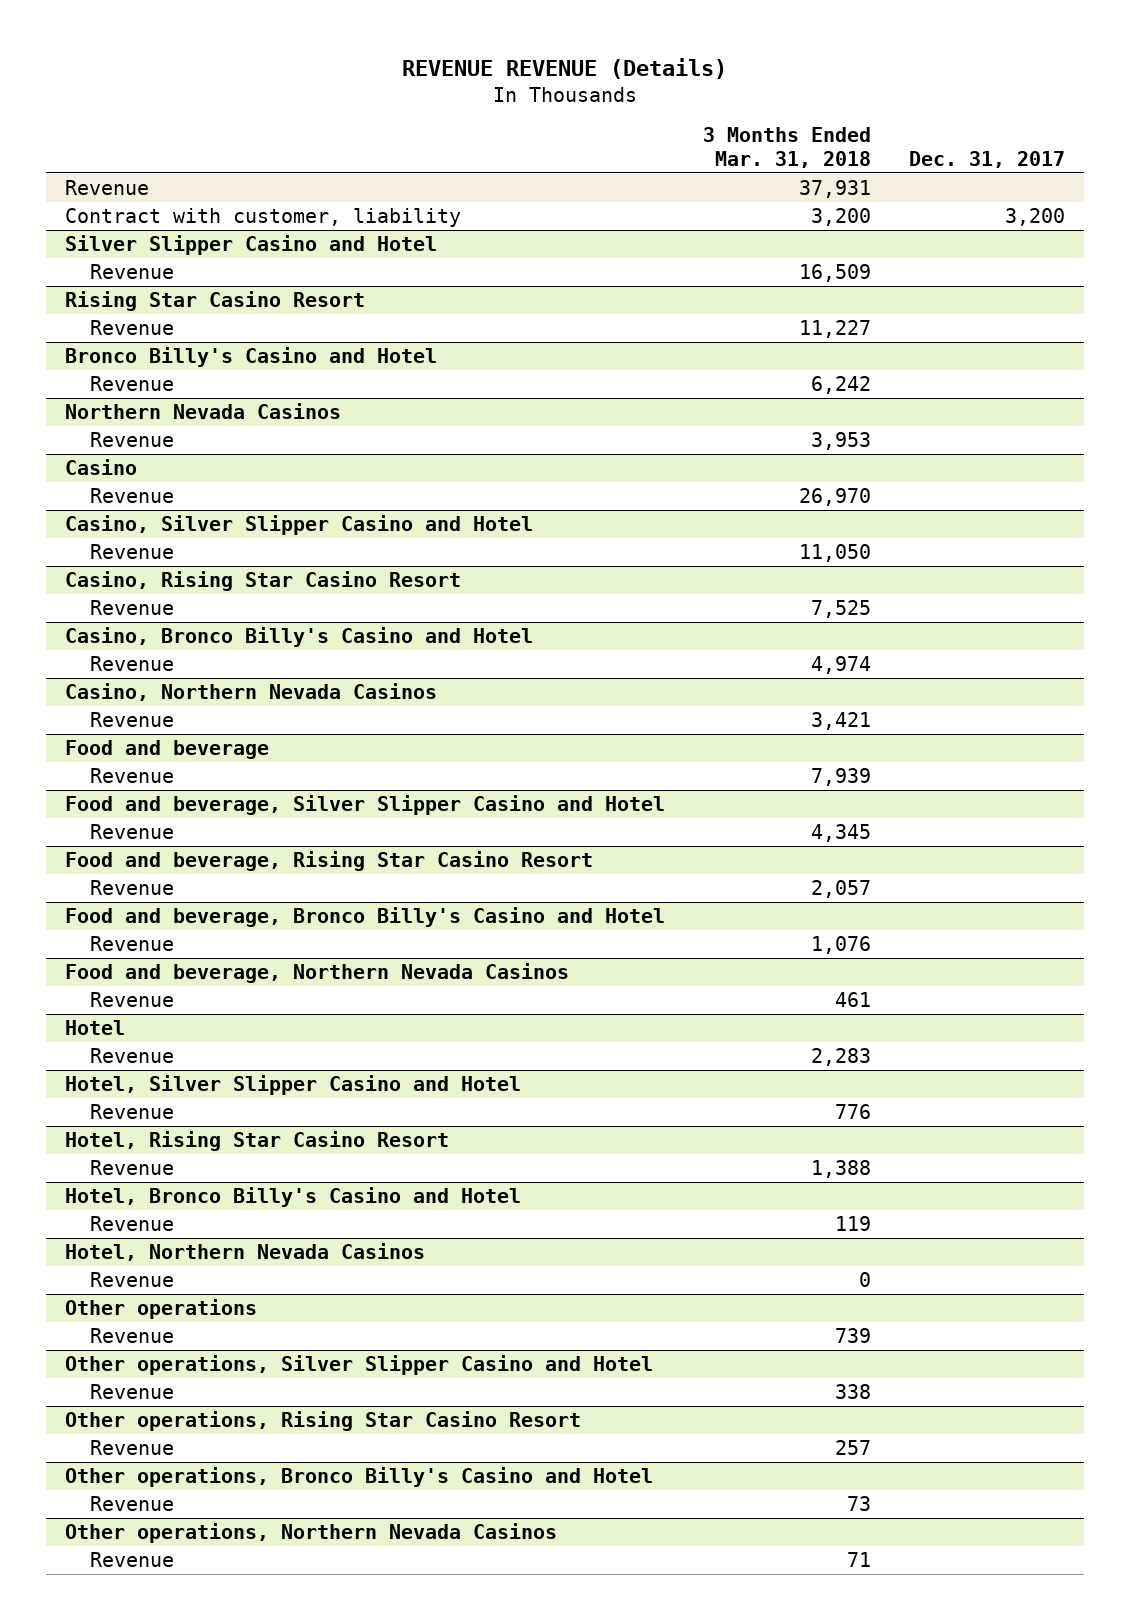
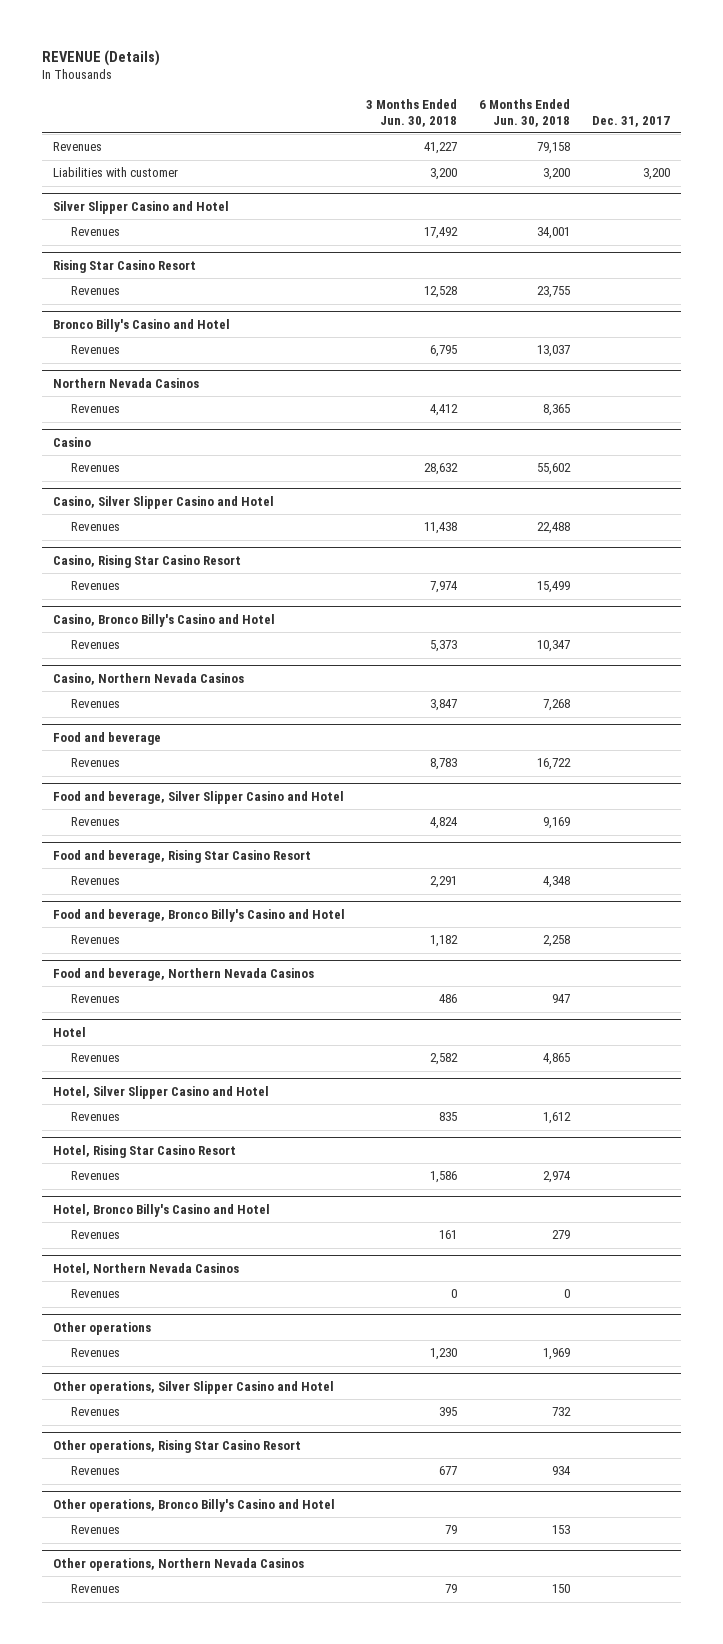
[402,57,728,79] REVENUE REVENUE (Details) -> [41,49,160,66] REVENUE (Details)
[703,127,872,168] 3 Months Ended Mar. 31, 2018 -> none
none -> [366,98,458,127] 3 Months Ended Jun. 30, 2018
none -> [479,98,571,127] 6 Months Ended Jun. 30, 2018
[64,180,149,196] Revenue -> none
[64,208,461,228] Contract with customer, liability -> none
none -> [52,142,102,152] Revenues
none -> [52,167,178,178] Liabilities with customer
[90,264,175,280] Revenue -> none
none -> [70,227,120,237] Revenues
[90,320,175,336] Revenue -> none
none -> [70,286,120,296] Revenues
[90,376,175,392] Revenue -> none
none -> [70,345,120,355] Revenues
[90,432,175,448] Revenue -> none
none -> [70,404,120,414] Revenues
[90,488,175,504] Revenue -> none
none -> [70,463,120,473] Revenues
[90,544,175,560] Revenue -> none
none -> [70,522,120,532] Revenues
[90,600,175,616] Revenue -> none
none -> [70,581,120,591] Revenues
[90,656,175,672] Revenue -> none
none -> [70,640,120,650] Revenues
[90,712,175,728] Revenue -> none
none -> [70,699,120,709] Revenues
[90,768,175,784] Revenue -> none
none -> [70,758,120,768] Revenues
[90,824,175,840] Revenue -> none
none -> [70,817,120,827] Revenues
[90,880,175,896] Revenue -> none
none -> [70,876,120,886] Revenues
[90,936,175,952] Revenue -> none
none -> [70,935,120,945] Revenues
[90,992,175,1008] Revenue -> none
none -> [70,994,120,1004] Revenues
[90,1048,175,1064] Revenue -> none
none -> [70,1053,120,1063] Revenues
[90,1104,175,1120] Revenue -> none
none -> [70,1112,120,1122] Revenues
[90,1160,175,1176] Revenue -> none
none -> [70,1171,120,1181] Revenues
[90,1216,175,1232] Revenue -> none
none -> [70,1230,120,1240] Revenues
[90,1272,175,1288] Revenue -> none
none -> [70,1289,120,1299] Revenues
[90,1328,175,1344] Revenue -> none
none -> [70,1348,120,1358] Revenues
[90,1384,175,1400] Revenue -> none
none -> [70,1407,120,1417] Revenues
[90,1440,175,1456] Revenue -> none
none -> [70,1466,120,1476] Revenues
[90,1496,175,1512] Revenue -> none
none -> [70,1525,120,1535] Revenues
[90,1552,175,1568] Revenue -> none
none -> [70,1584,120,1594] Revenues

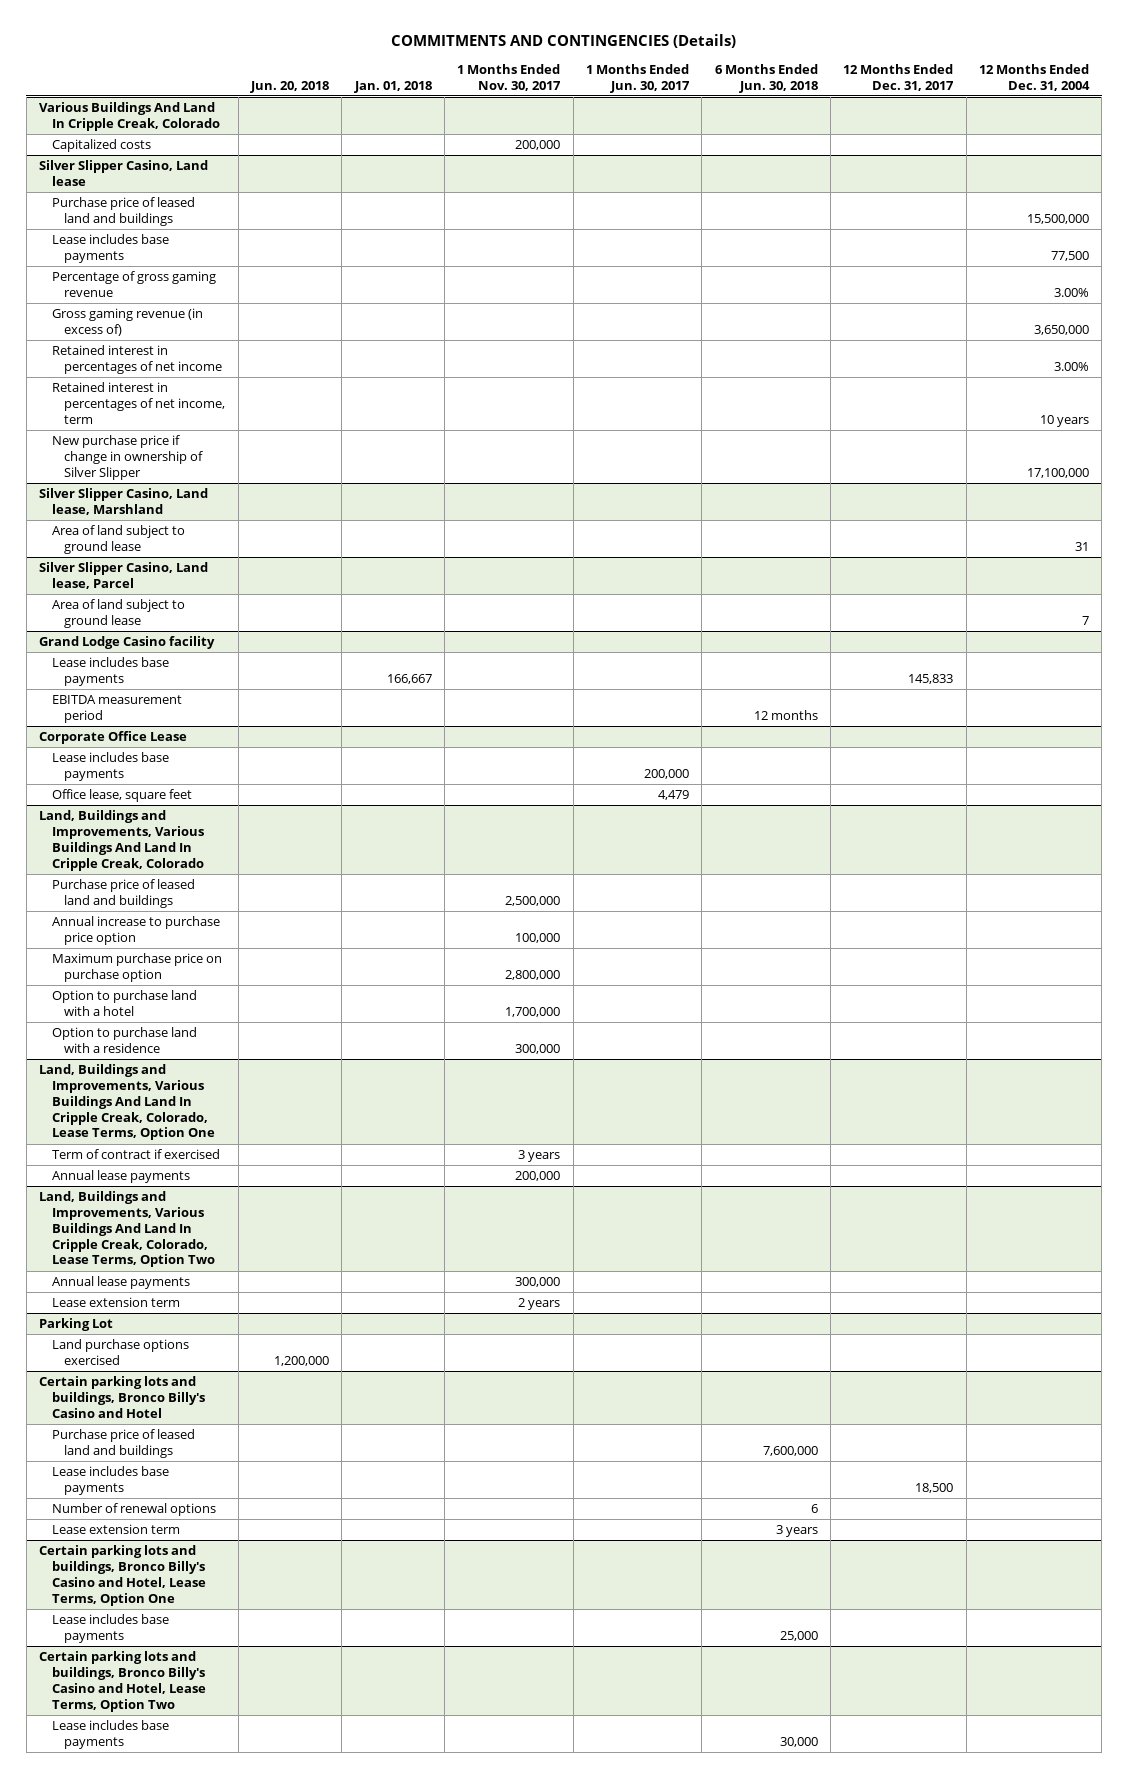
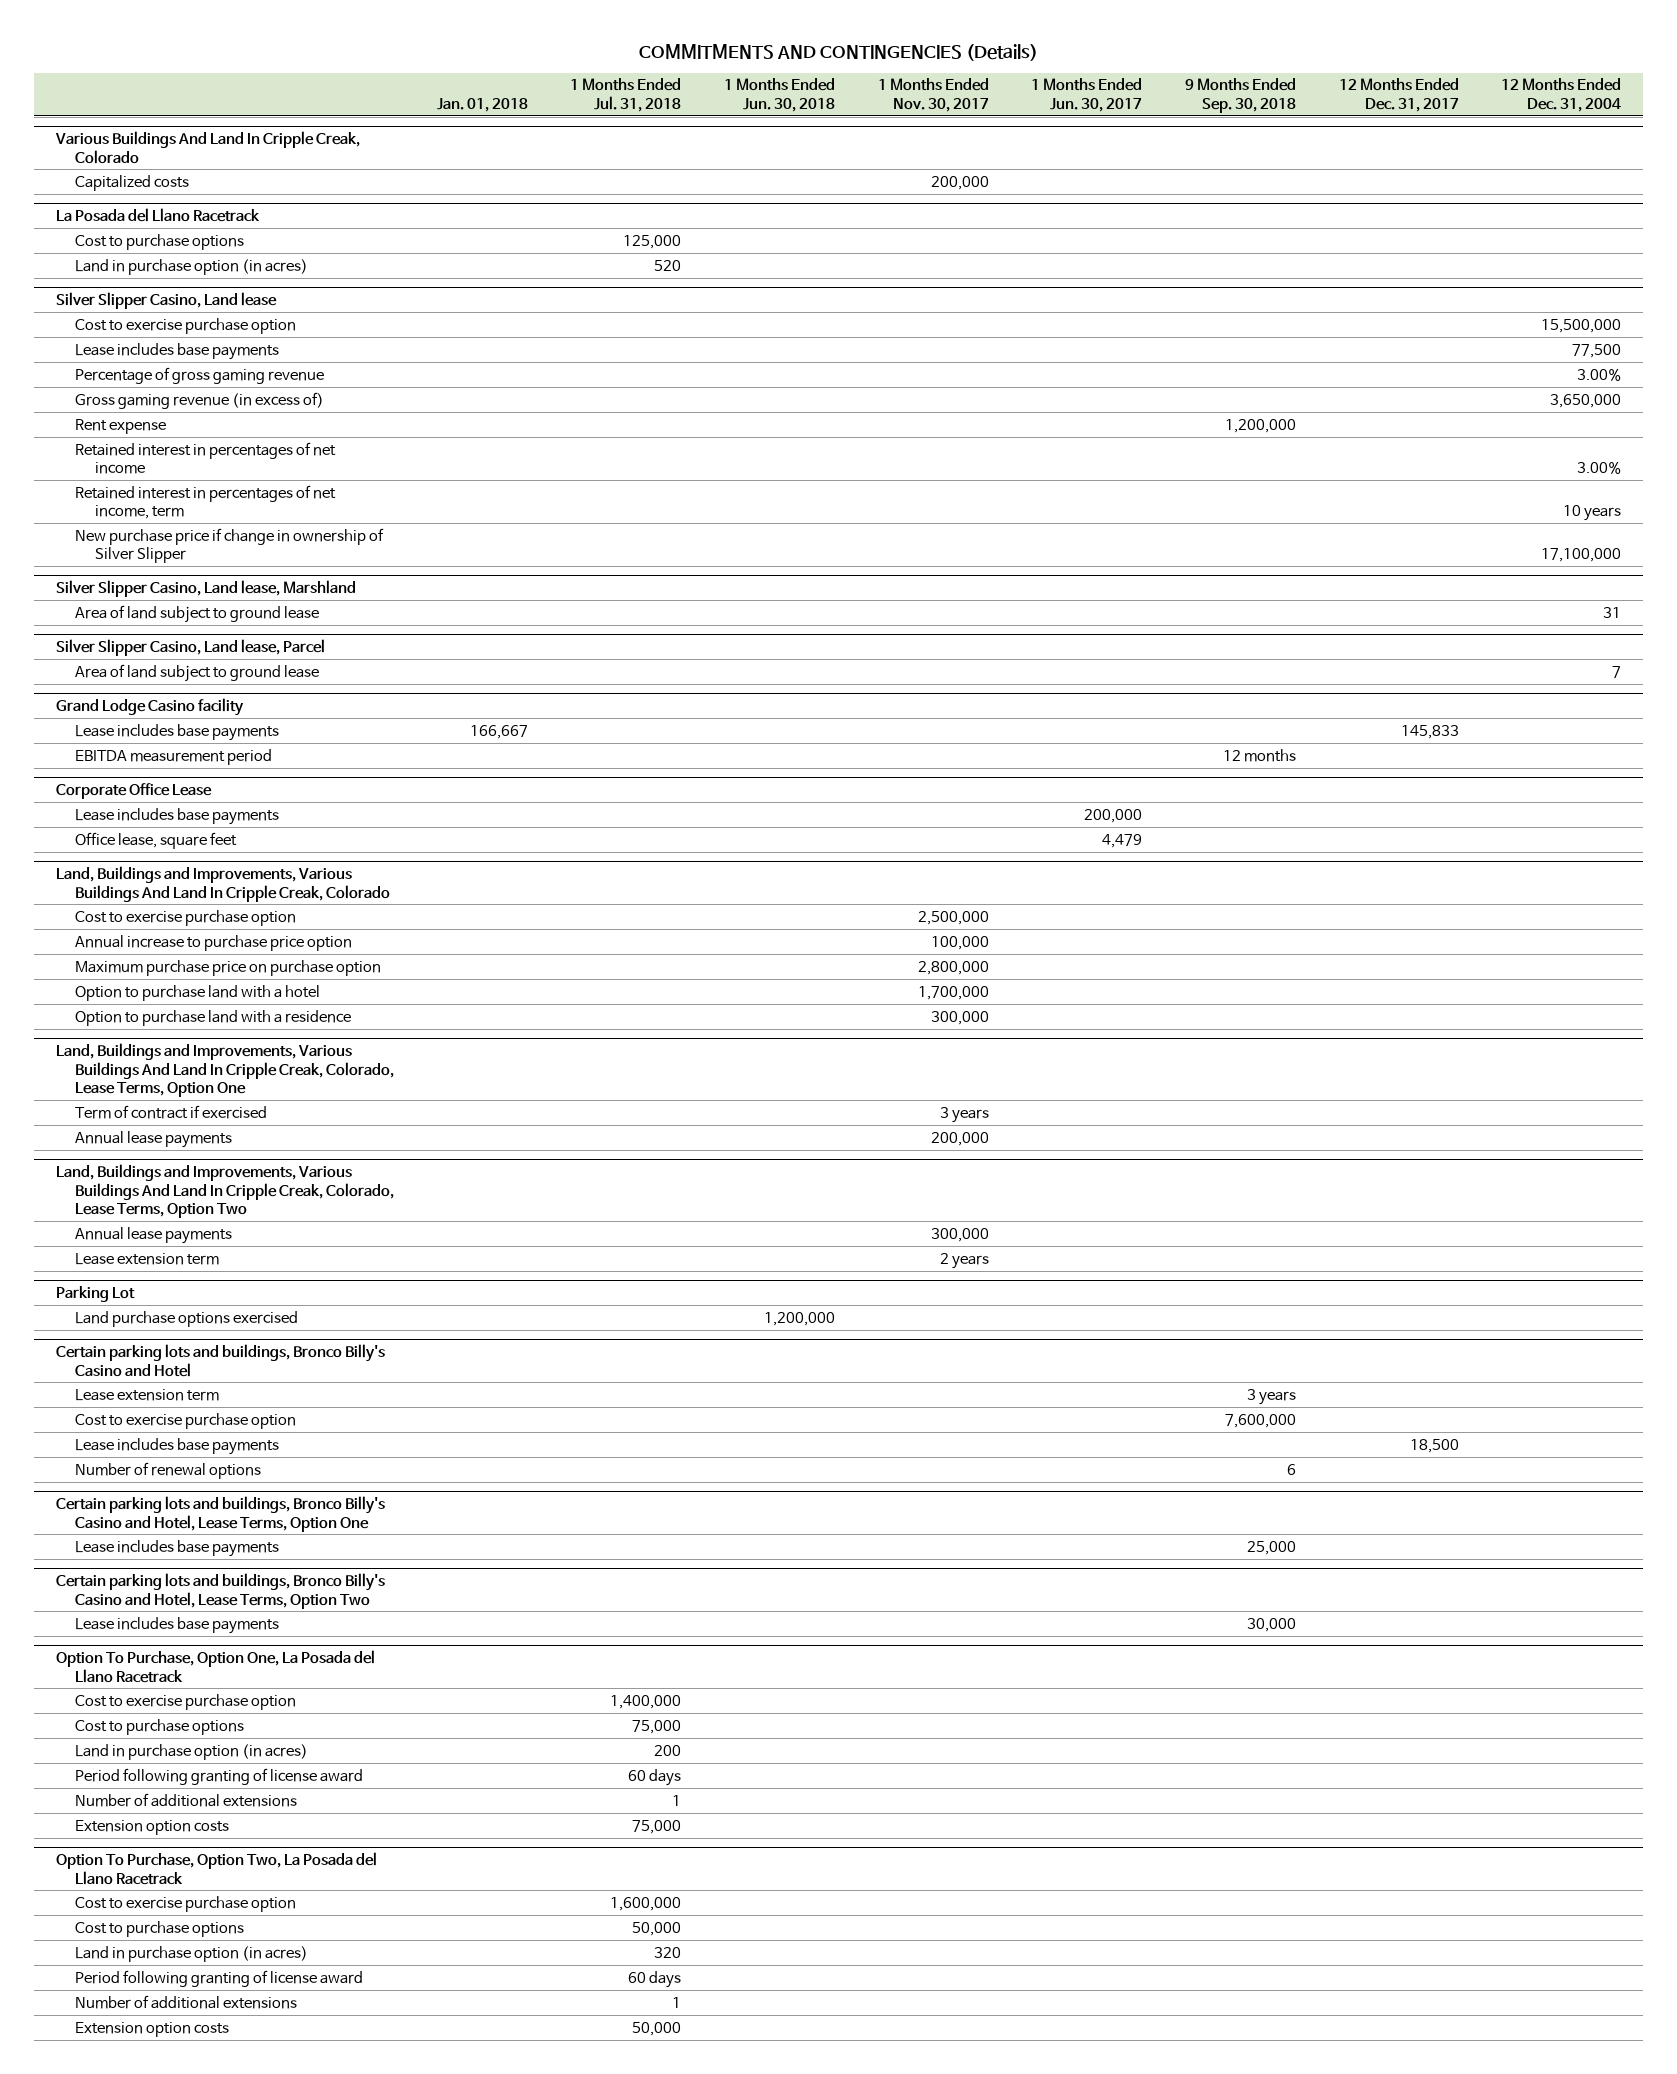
[250,80,330,93] Jun. 20, 2018 -> none
[714,63,818,93] 6 Months Ended Jun. 30, 2018 -> none
none -> [570,78,682,113] 1 Months Ended Jul. 31, 2018
none -> [724,78,836,113] 1 Months Ended Jun. 30, 2018
none -> [1185,78,1297,114] 9 Months Ended Sep. 30, 2018
none -> [55,207,260,222] La Posada del Llano Racetrack
none -> [75,233,245,250] Cost to purchase options
none -> [75,258,309,275] Land in purchase option (in acres)
[51,197,195,226] Purchase price of leased land and buildings -> [75,317,297,334] Cost to exercise purchase option
none -> [75,418,167,434] Rent expense
[51,879,195,908] Purchase price of leased land and buildings -> [75,909,297,926] Cost to exercise purchase option
[51,1524,180,1535] Lease extension term -> [75,1388,220,1401] Lease extension term
[51,1429,195,1458] Purchase price of leased land and buildings -> [75,1412,297,1429] Cost to exercise purchase option
none -> [55,1649,375,1683] Option To Purchase, Option One, La Posada del Llano Racetrack
none -> [75,1693,297,1710] Cost to exercise purchase option
none -> [75,1718,245,1735] Cost to purchase options
none -> [75,1743,309,1760] Land in purchase option (in acres)
none -> [75,1767,364,1785] Period following granting of license award
none -> [75,1792,298,1807] Number of additional extensions
none -> [75,1819,230,1835] Extension option costs
none -> [55,1851,377,1885] Option To Purchase, Option Two, La Posada del Llano Racetrack
none -> [75,1895,297,1912] Cost to exercise purchase option
none -> [75,1920,245,1937] Cost to purchase options
none -> [75,1945,309,1962] Land in purchase option (in acres)
none -> [75,1969,364,1987] Period following granting of license award
none -> [75,1994,298,2009] Number of additional extensions
none -> [75,2021,230,2037] Extension option costs

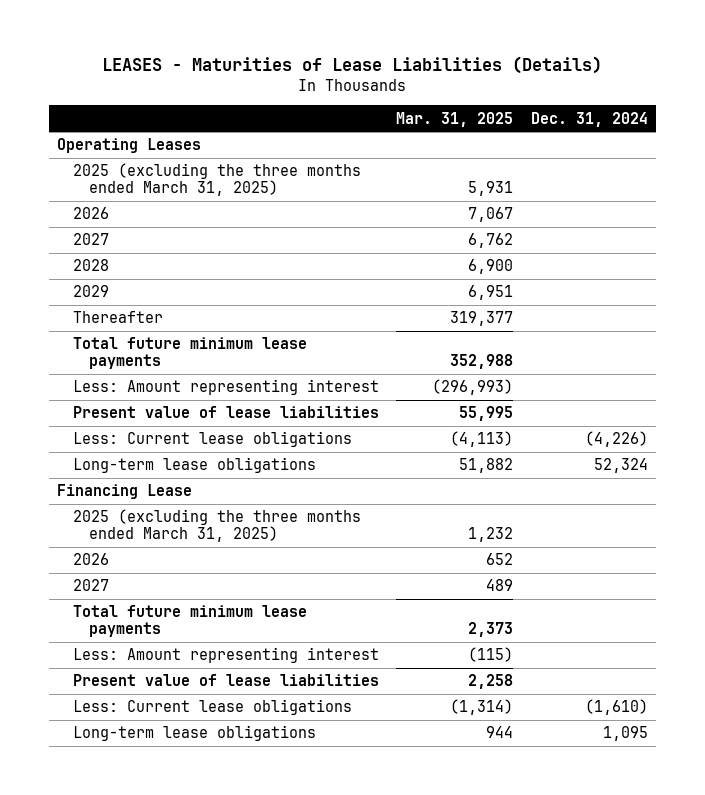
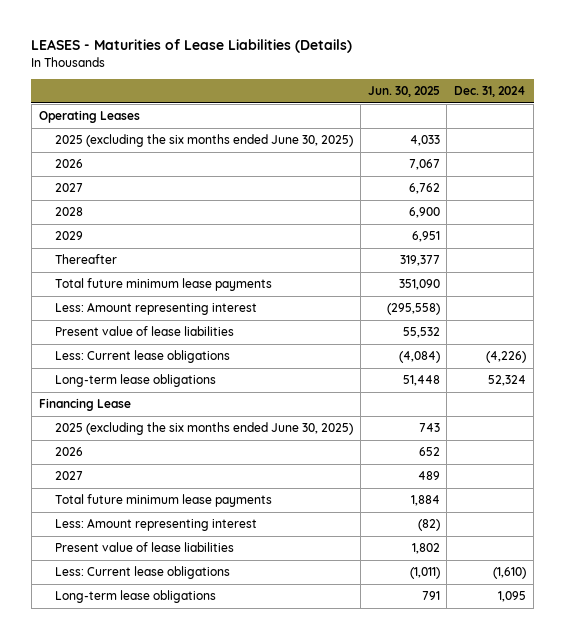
[396,111,514,127] Mar. 31, 2025 -> none
none -> [367,85,440,97] Jun. 30, 2025
[72,163,361,197] 2025 (excluding the three months ended March 31, 2025) -> [54,134,353,148] 2025 (excluding the six months ended June 30, 2025)
[72,509,361,543] 2025 (excluding the three months ended March 31, 2025) -> [54,422,353,436] 2025 (excluding the six months ended June 30, 2025)

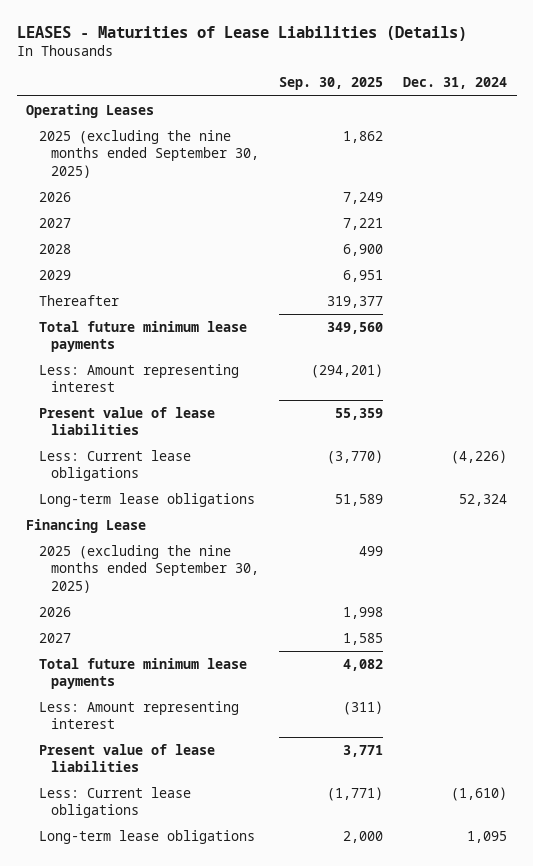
[367,85,440,97] Jun. 30, 2025 -> none
none -> [278,77,383,91] Sep. 30, 2025
[54,134,353,148] 2025 (excluding the six months ended June 30, 2025) -> [38,129,259,178] 2025 (excluding the nine months ended September 30, 2025)
[54,422,353,436] 2025 (excluding the six months ended June 30, 2025) -> [38,544,259,593] 2025 (excluding the nine months ended September 30, 2025)

